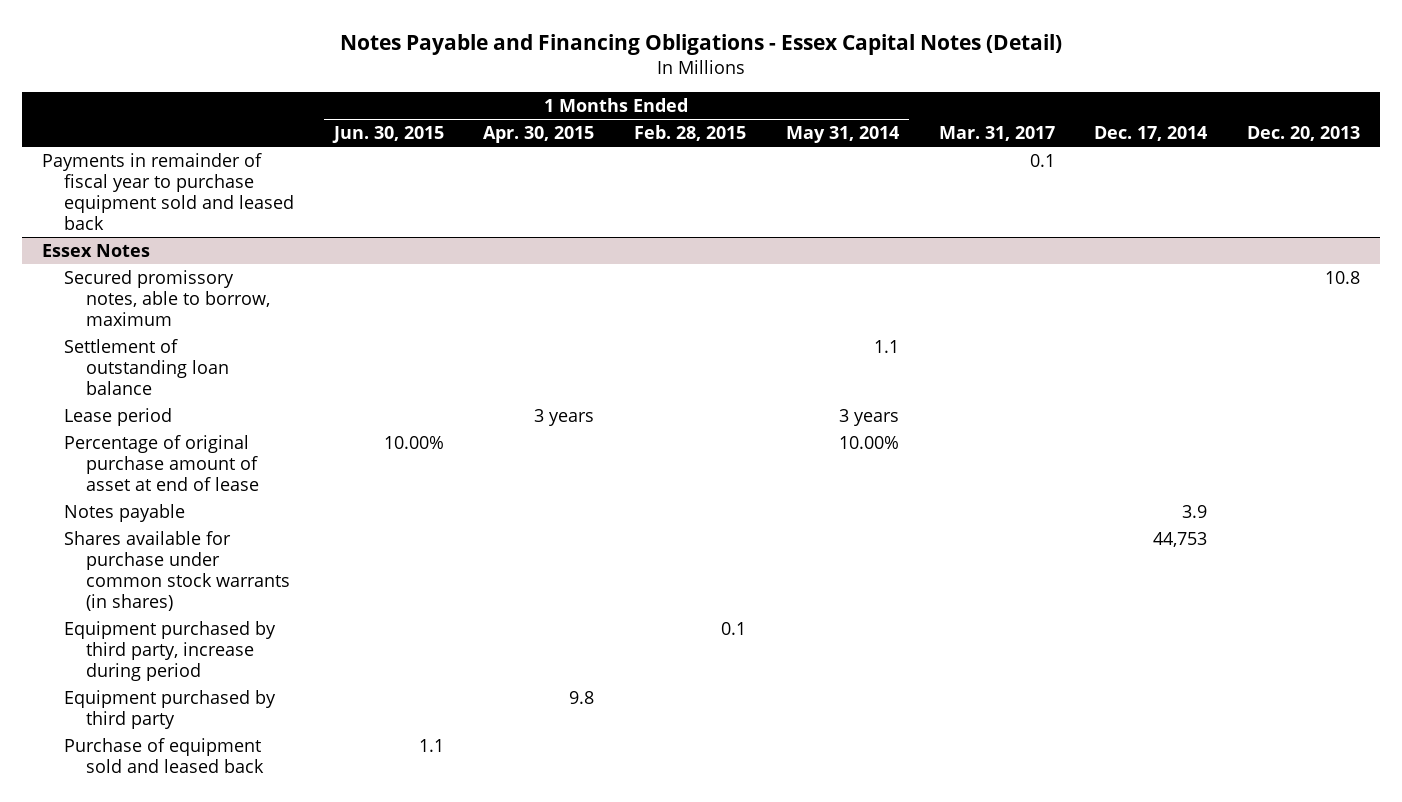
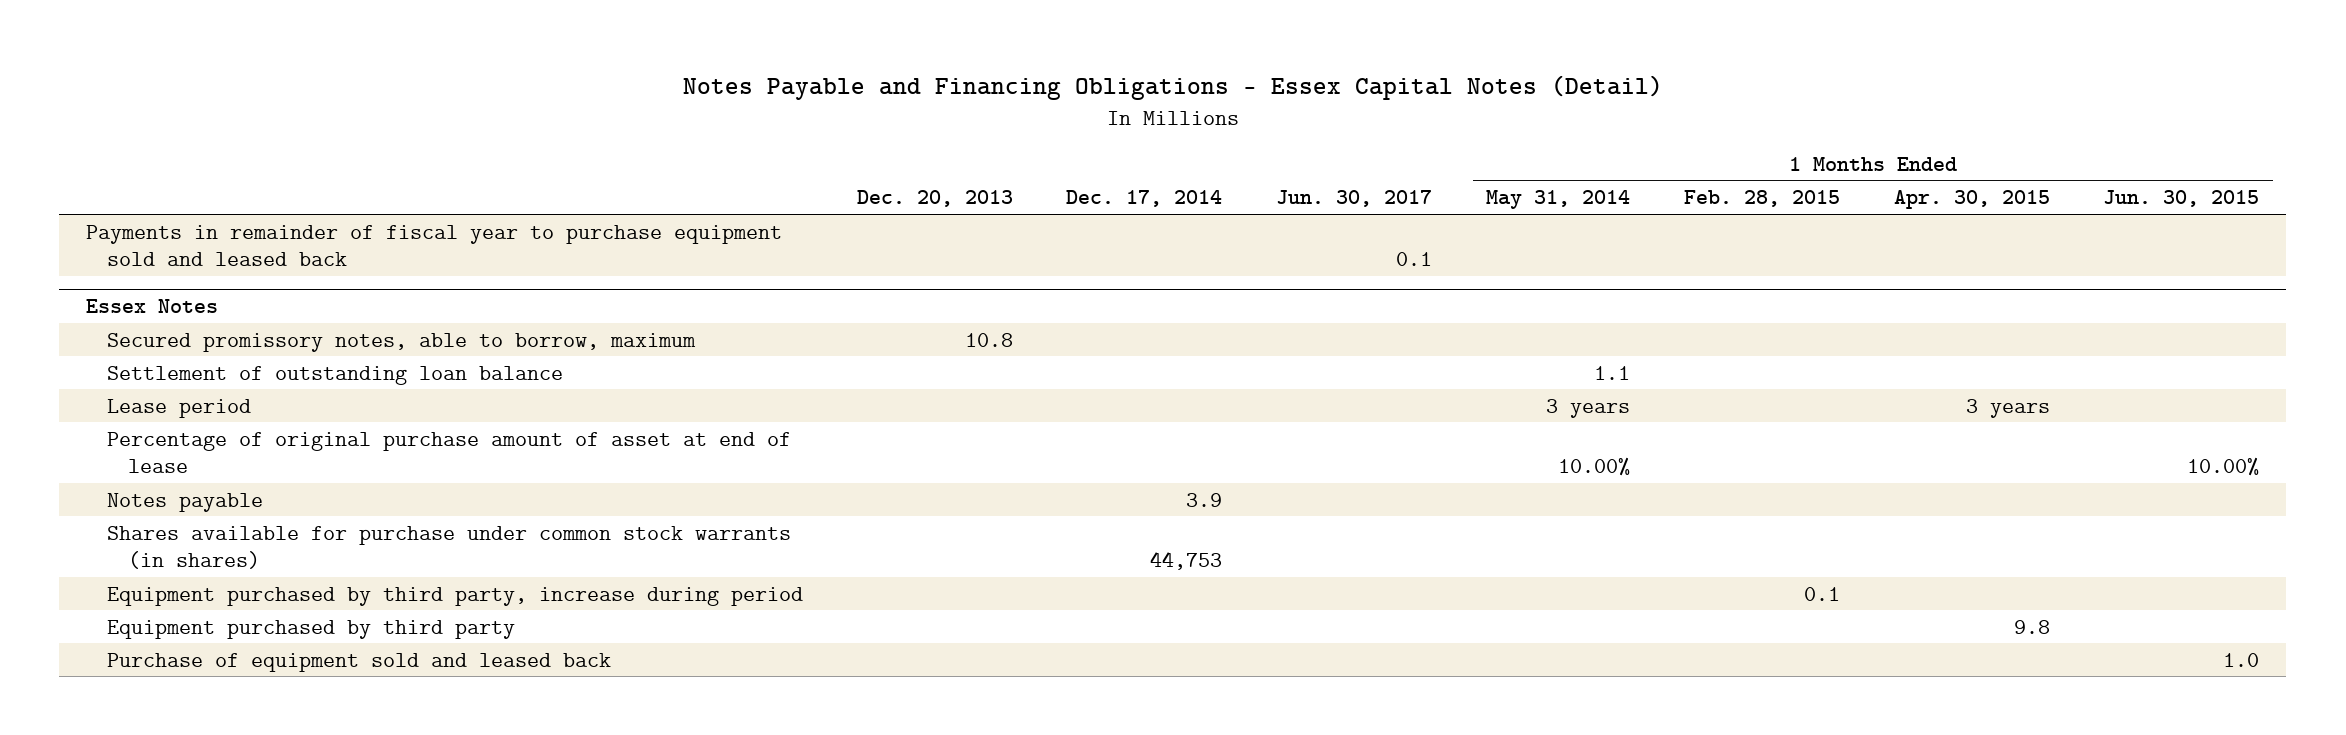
[938,126,1055,142] Mar. 31, 2017 -> none
none -> [1276,190,1433,208] Jun. 30, 2017
[418,738,444,752] 1.1 -> [2223,652,2260,667] 1.0

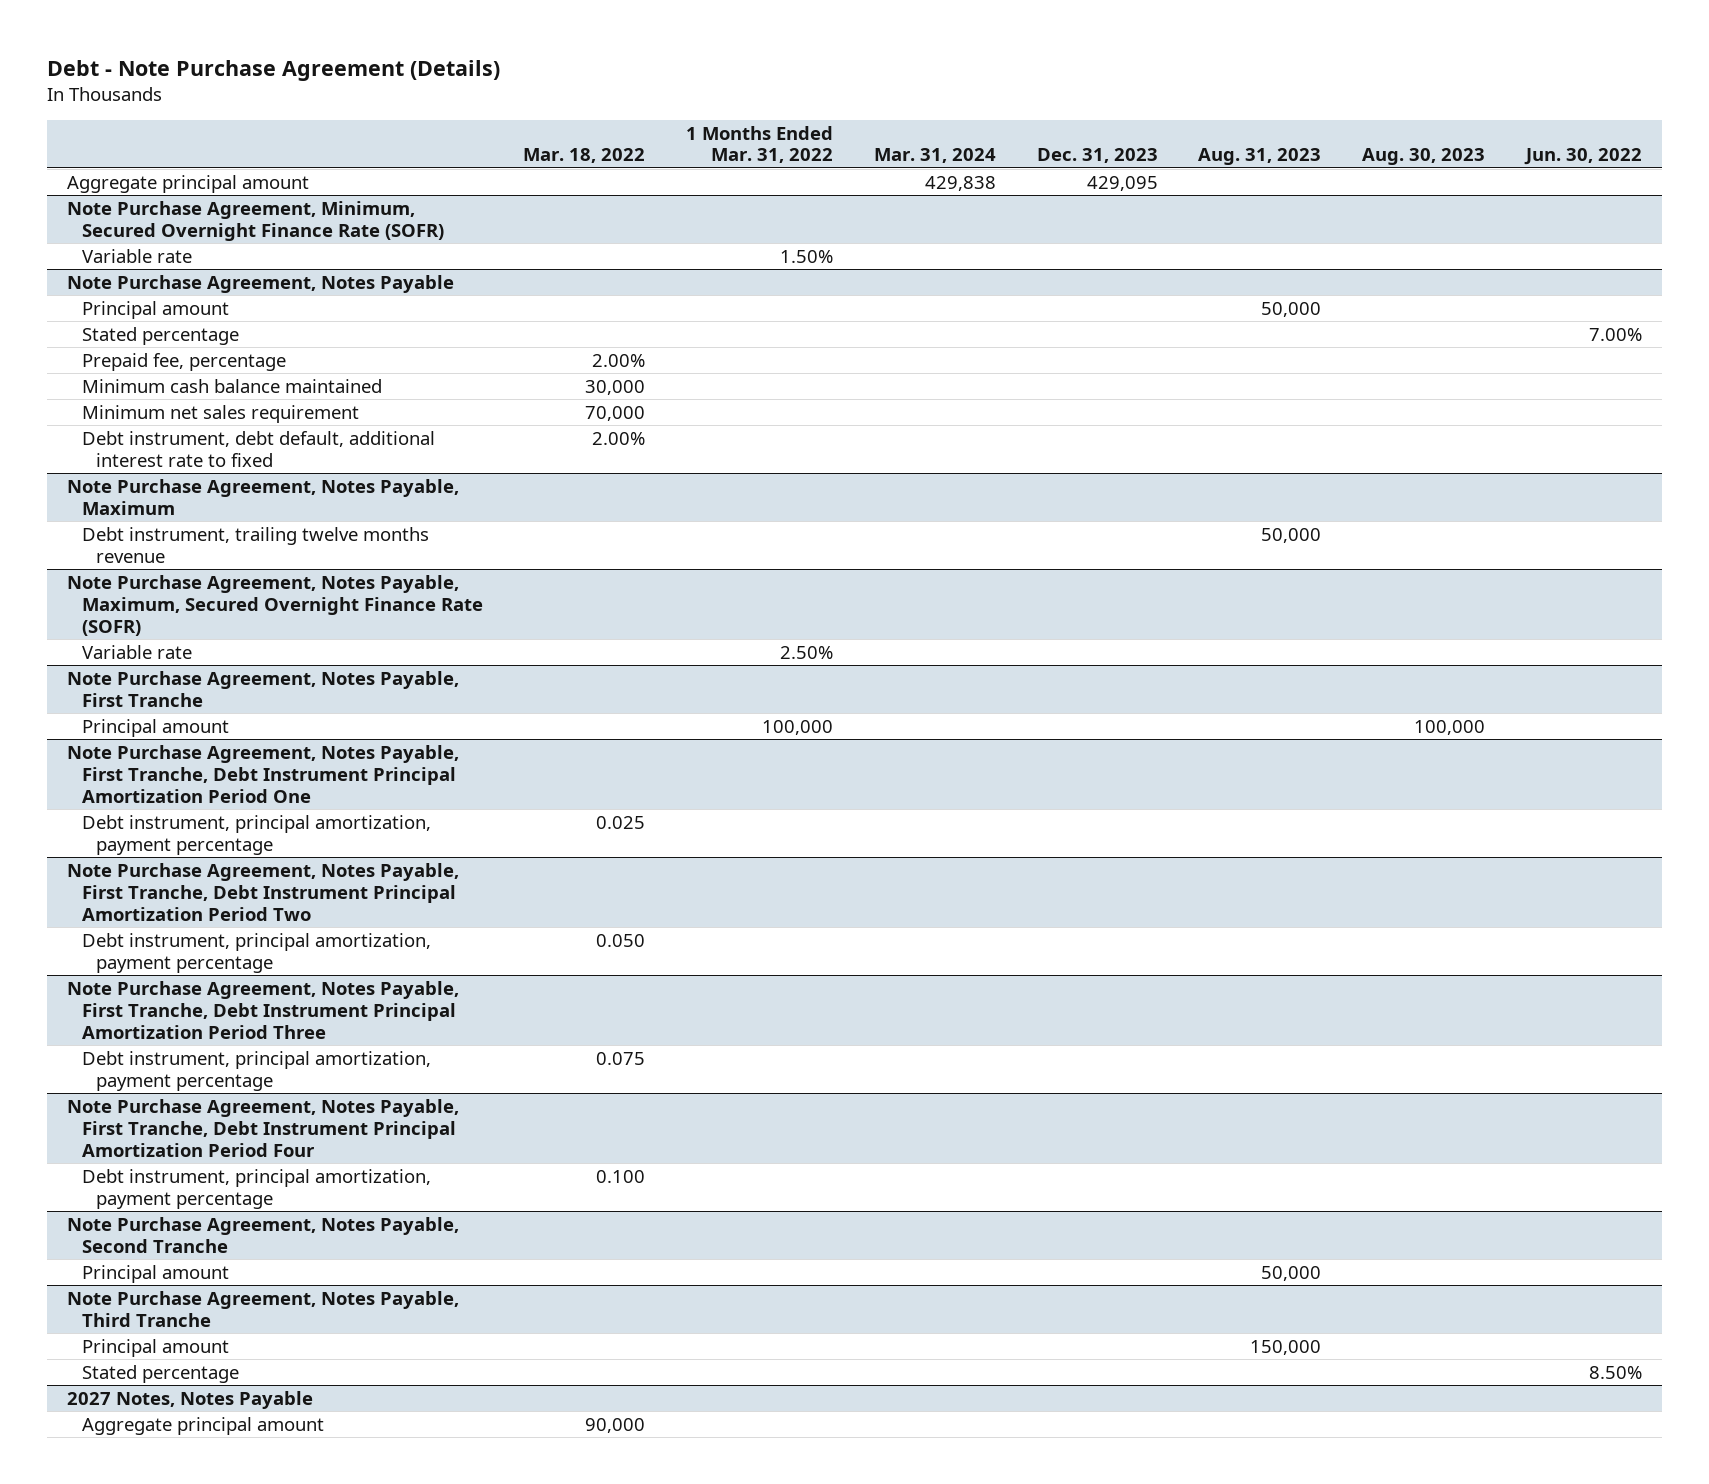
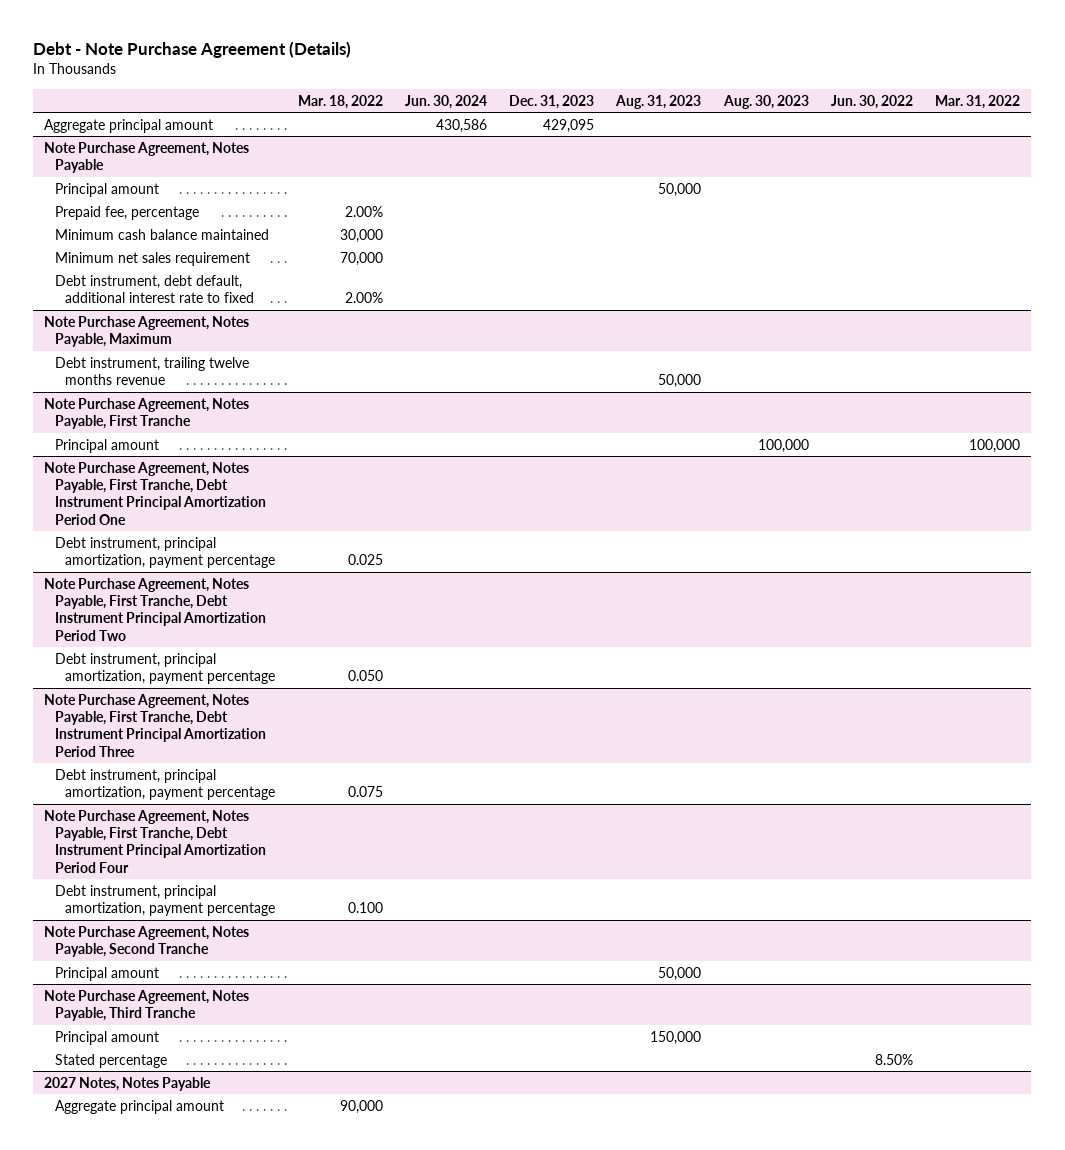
[686,125,834,164] 1 Months Ended Mar. 31, 2022 -> none
[873,148,996,164] Mar. 31, 2024 -> none
none -> [404,94,487,109] Jun. 30, 2024
none -> [935,94,1021,109] Mar. 31, 2022
[67,200,444,241] Note Purchase Agreement, Minimum, Secured Overnight Finance Rate (SOFR) -> none
[81,248,192,263] Variable rate -> none
[81,326,239,345] Stated percentage -> none
[67,574,483,636] Note Purchase Agreement, Notes Payable, Maximum, Secured Overnight Finance Rate (SOFR) -> none
[81,644,192,659] Variable rate -> none

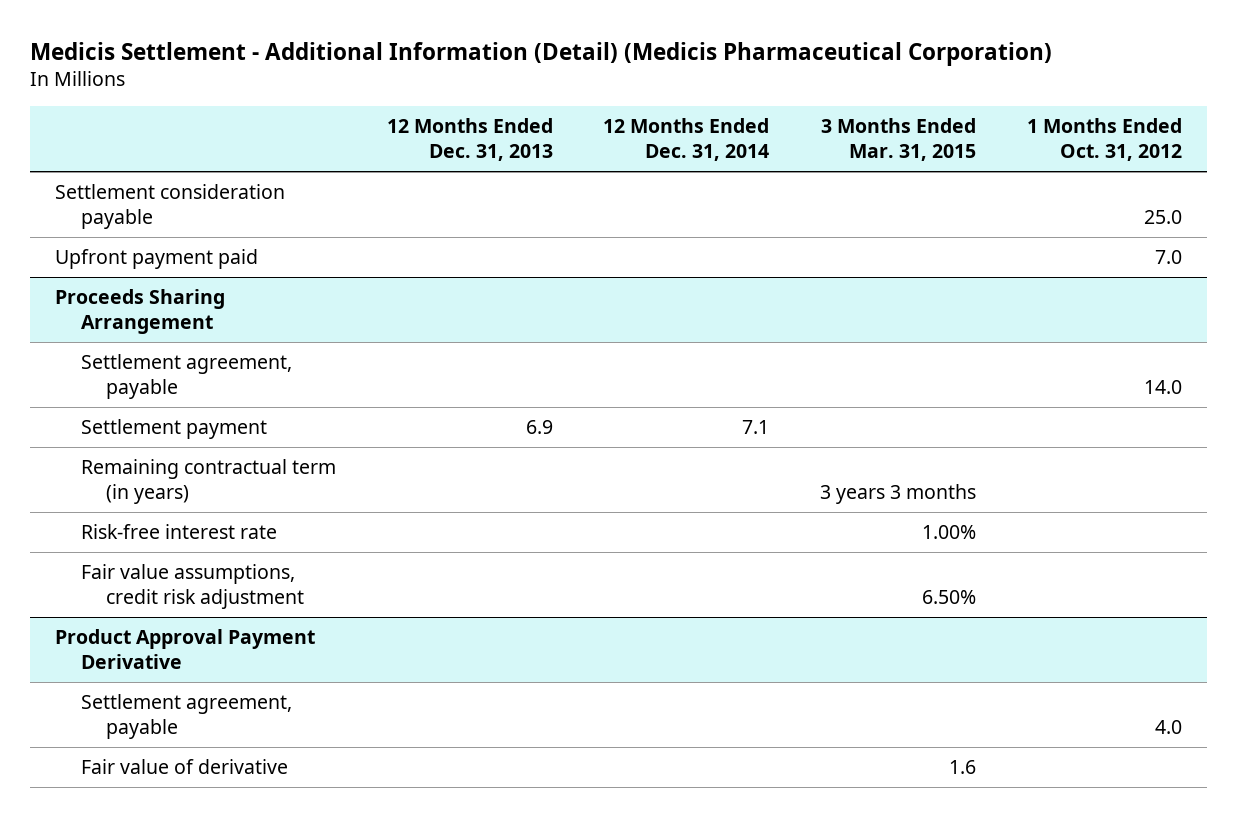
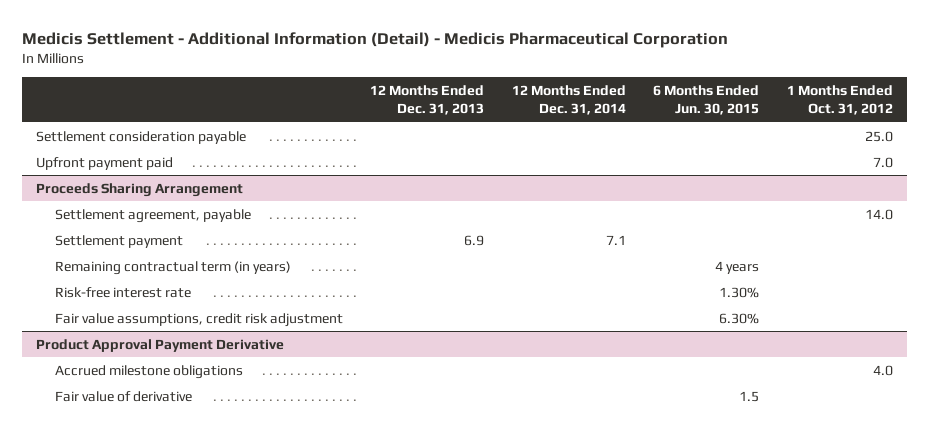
[29,42,1052,67] Medicis Settlement - Additional Information (Detail) (Medicis Pharmaceutical Corporation) -> [21,32,728,49] Medicis Settlement - Additional Information (Detail) - Medicis Pharmaceutical Corporation
[821,118,977,161] 3 Months Ended Mar. 31, 2015 -> none
none -> [653,85,760,116] 6 Months Ended Jun. 30, 2015
[80,694,292,739] Settlement agreement, payable -> none
none -> [54,364,243,379] Accrued milestone obligations

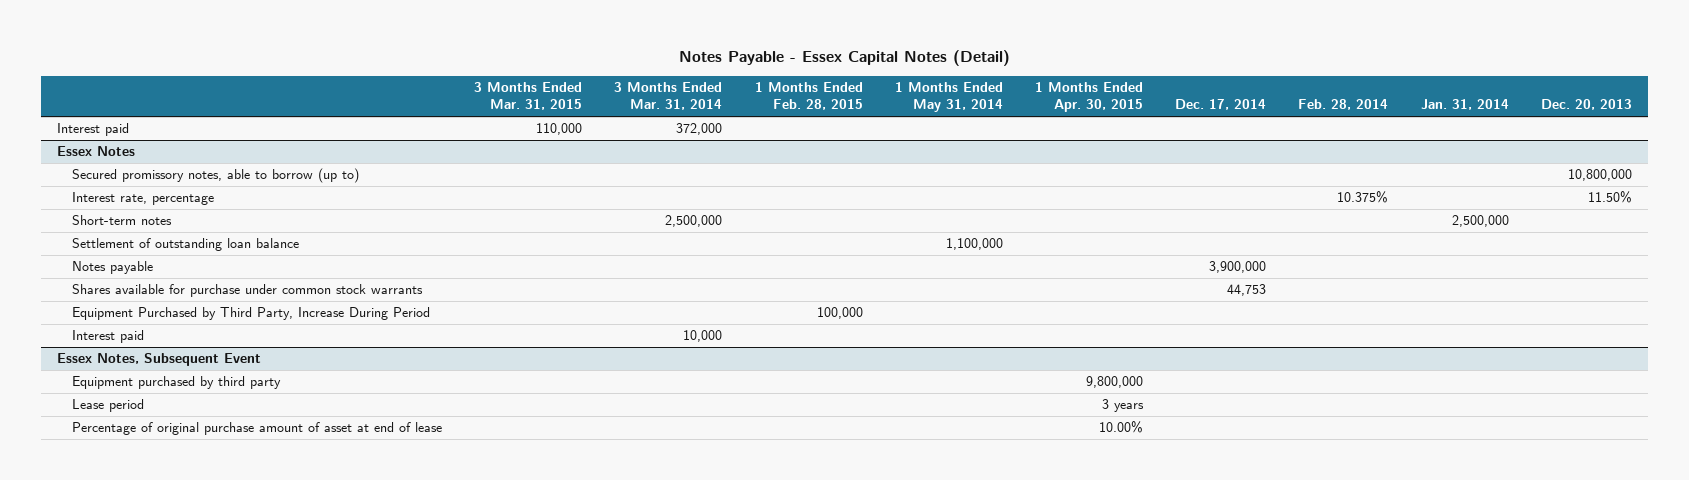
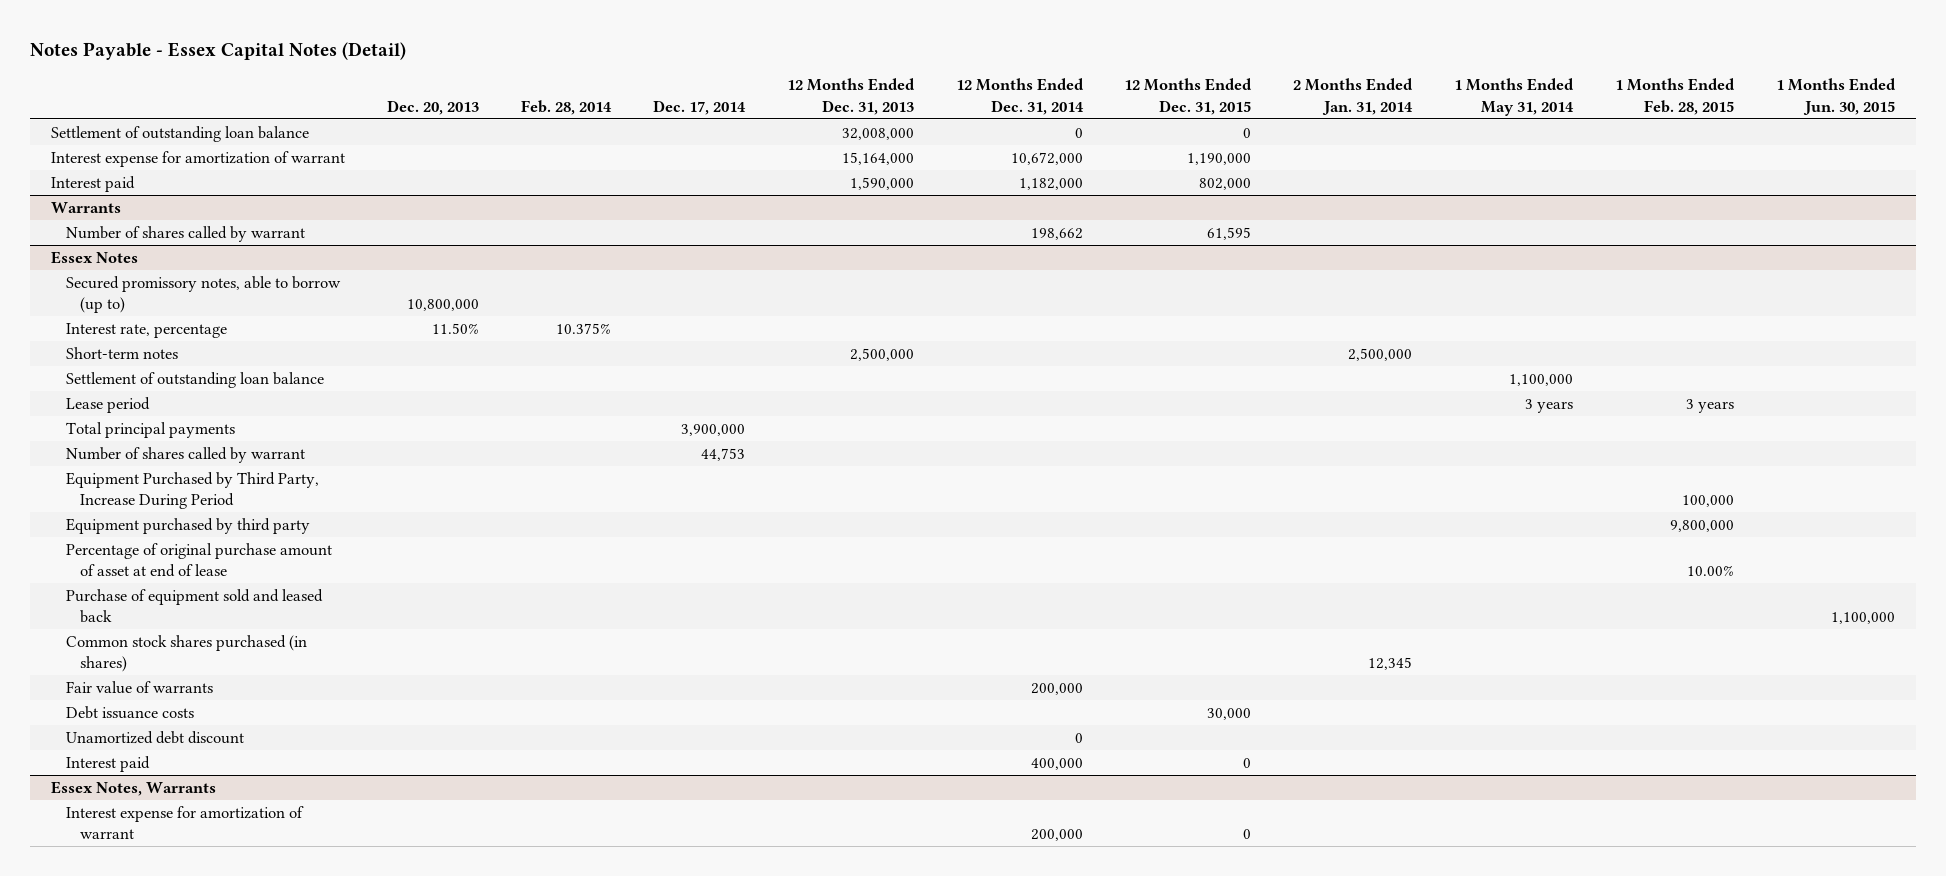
[474,82,583,111] 3 Months Ended Mar. 31, 2015 -> none
[614,82,723,111] 3 Months Ended Mar. 31, 2014 -> none
[1034,82,1143,113] 1 Months Ended Apr. 30, 2015 -> none
[1420,99,1509,111] Jan. 31, 2014 -> none
none -> [786,78,915,115] 12 Months Ended Dec. 31, 2013
none -> [955,78,1084,115] 12 Months Ended Dec. 31, 2014
none -> [1124,78,1253,115] 12 Months Ended Dec. 31, 2015
none -> [1293,78,1414,115] 2 Months Ended Jan. 31, 2014
none -> [1775,78,1896,115] 1 Months Ended Jun. 30, 2015
none -> [51,126,310,143] Settlement of outstanding loan balance
none -> [51,151,346,168] Interest expense for amortization of warrant
none -> [51,202,122,214] Warrants
none -> [65,226,305,243] Number of shares called by warrant
none -> [65,397,150,414] Lease period
[71,261,153,275] Notes payable -> [65,422,235,439] Total principal payments
[71,284,423,298] Shares available for purchase under common stock warrants -> [65,447,305,464] Number of shares called by warrant
none -> [65,518,310,535] Equipment purchased by third party
none -> [65,543,332,578] Percentage of original purchase amount of asset at end of lease
none -> [65,589,323,624] Purchase of equipment sold and leased back
none -> [65,635,307,673] Common stock shares purchased (in shares)
none -> [65,681,213,695] Fair value of warrants
none -> [65,706,194,720] Debt issuance costs
none -> [65,731,244,745] Unamortized debt discount
[57,353,262,367] Essex Notes, Subsequent Event -> none
[71,376,281,390] Equipment purchased by third party -> none
[71,399,144,413] Lease period -> none
[71,422,442,436] Percentage of original purchase amount of asset at end of lease -> none
none -> [51,781,217,797] Essex Notes, Warrants
none -> [65,806,304,840] Interest expense for amortization of warrant

